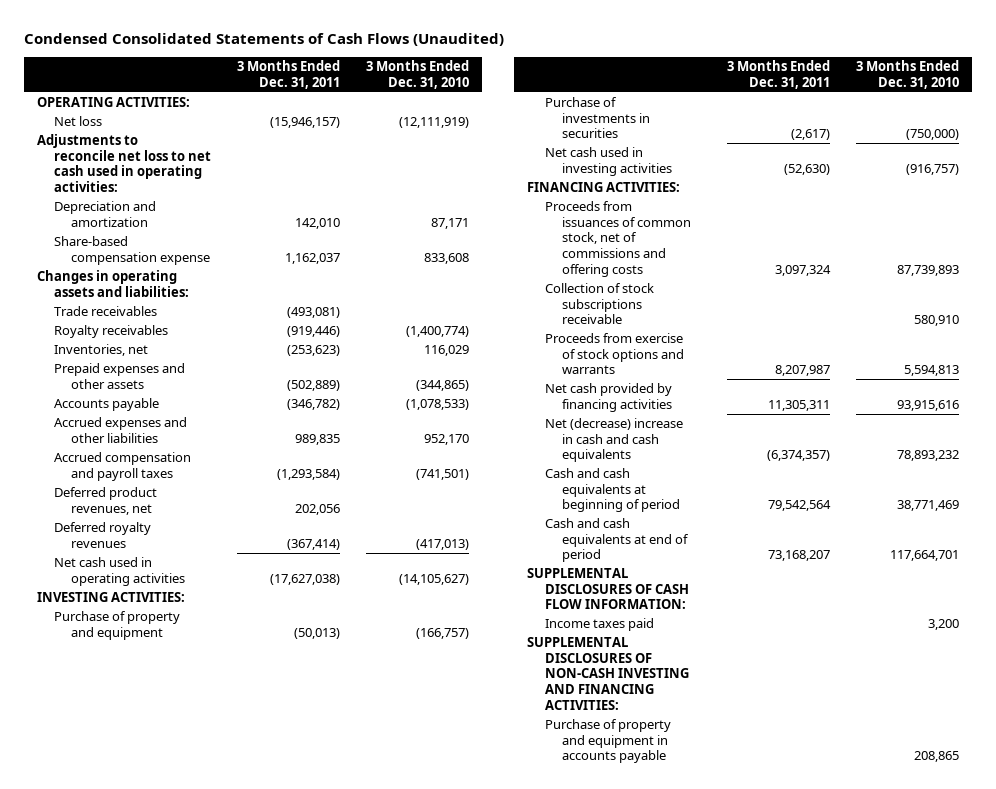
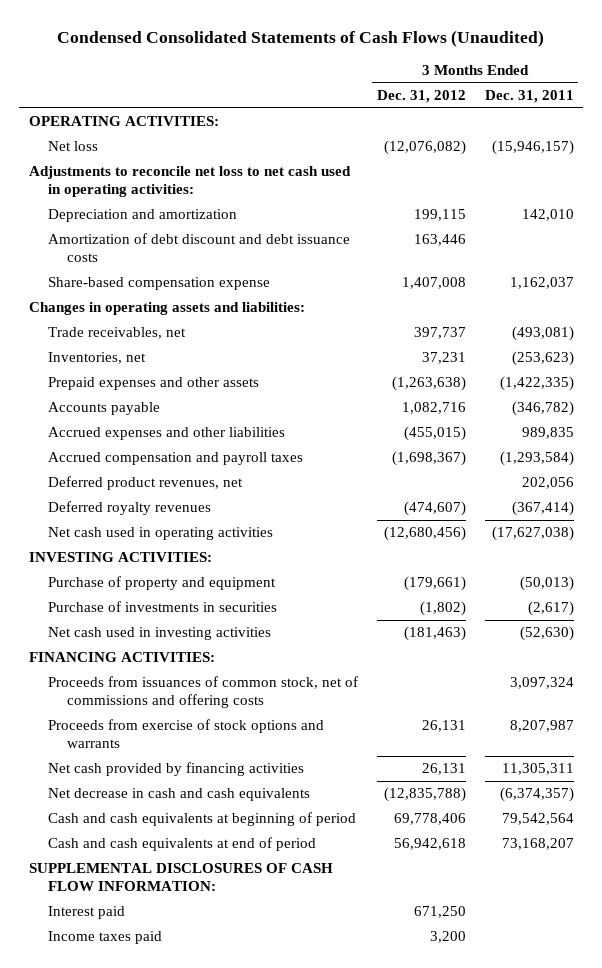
[366,60,470,89] 3 Months Ended Dec. 31, 2010 -> none
none -> [376,90,466,104] Dec. 31, 2012
none -> [47,233,350,263] Amortization of debt discount and debt issuance costs
[54,325,169,339] Royalty receivables -> none
[54,306,158,317] Trade receivables -> [47,327,186,340] Trade receivables, net
[287,379,341,391] (502,889) -> [499,376,574,392] (1,422,335)
[544,283,654,325] Collection of stock subscriptions receivable -> none
[544,418,683,463] Net (decrease) increase in cash and cash equivalents -> [47,788,310,802] Net decrease in cash and cash equivalents
none -> [47,906,125,920] Interest paid
[527,637,689,710] SUPPLEMENTAL DISCLOSURES OF NON-CASH INVESTING AND FINANCING ACTIVITIES: -> none
[544,719,671,764] Purchase of property and equipment in accounts payable -> none

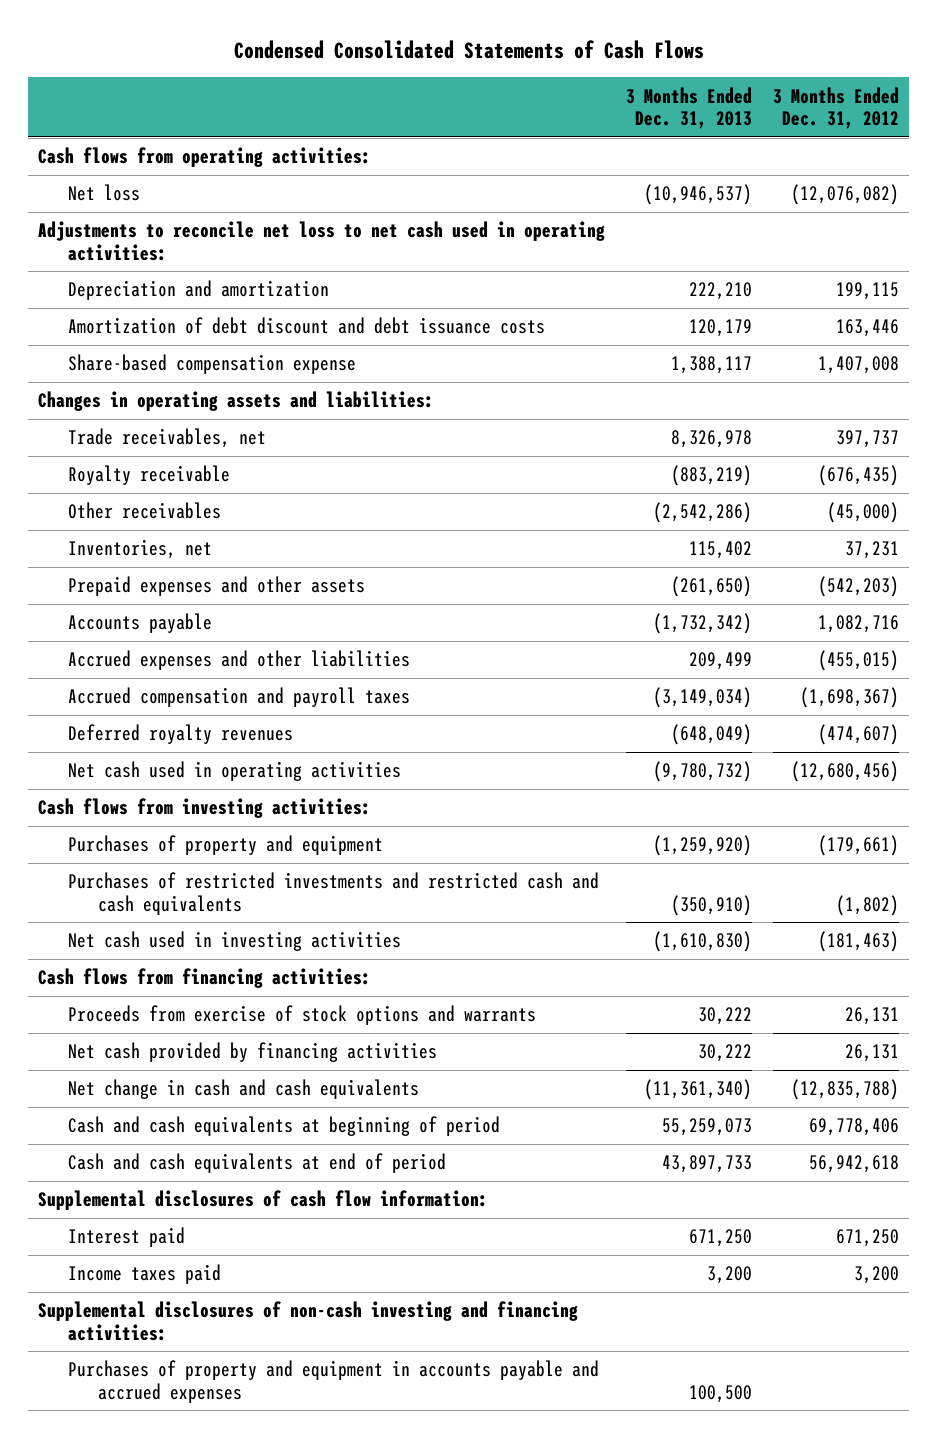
[57,29,545,47] Condensed Consolidated Statements of Cash Flows (Unaudited) -> [233,40,704,60] Condensed Consolidated Statements of Cash Flows
[484,90,574,104] Dec. 31, 2011 -> none
none -> [626,86,753,129] 3 Months Ended Dec. 31, 2013
[28,116,219,127] OPERATING ACTIVITIES: -> [38,147,372,168] Cash flows from operating activities:
none -> [68,465,231,486] Royalty receivable
none -> [68,502,222,520] Other receivables
[391,376,466,392] (1,263,638) -> [817,576,899,598] (542,203)
[47,476,243,491] Deferred product revenues, net -> none
[28,552,212,563] INVESTING ACTIVITIES: -> [38,798,372,819] Cash flows from investing activities:
[47,576,276,591] Purchase of property and equipment -> [68,835,384,856] Purchases of property and equipment
[47,601,277,613] Purchase of investments in securities -> [68,872,600,915] Purchases of restricted investments and restricted cash and cash equivalents
[47,676,358,709] Proceeds from issuances of common stock, net of commissions and offering costs -> none
[28,652,215,663] FINANCING ACTIVITIES: -> [38,968,372,989] Cash flows from financing activities:
[47,788,310,802] Net decrease in cash and cash equivalents -> [68,1079,420,1100] Net change in cash and cash equivalents
[28,863,333,892] SUPPLEMENTAL DISCLOSURES OF CASH FLOW INFORMATION: -> [38,1190,489,1211] Supplemental disclosures of cash flow information:
none -> [38,1301,579,1341] Supplemental disclosures of non-cash investing and financing activities:
none -> [68,1360,600,1403] Purchases of property and equipment in accounts payable and accrued expenses

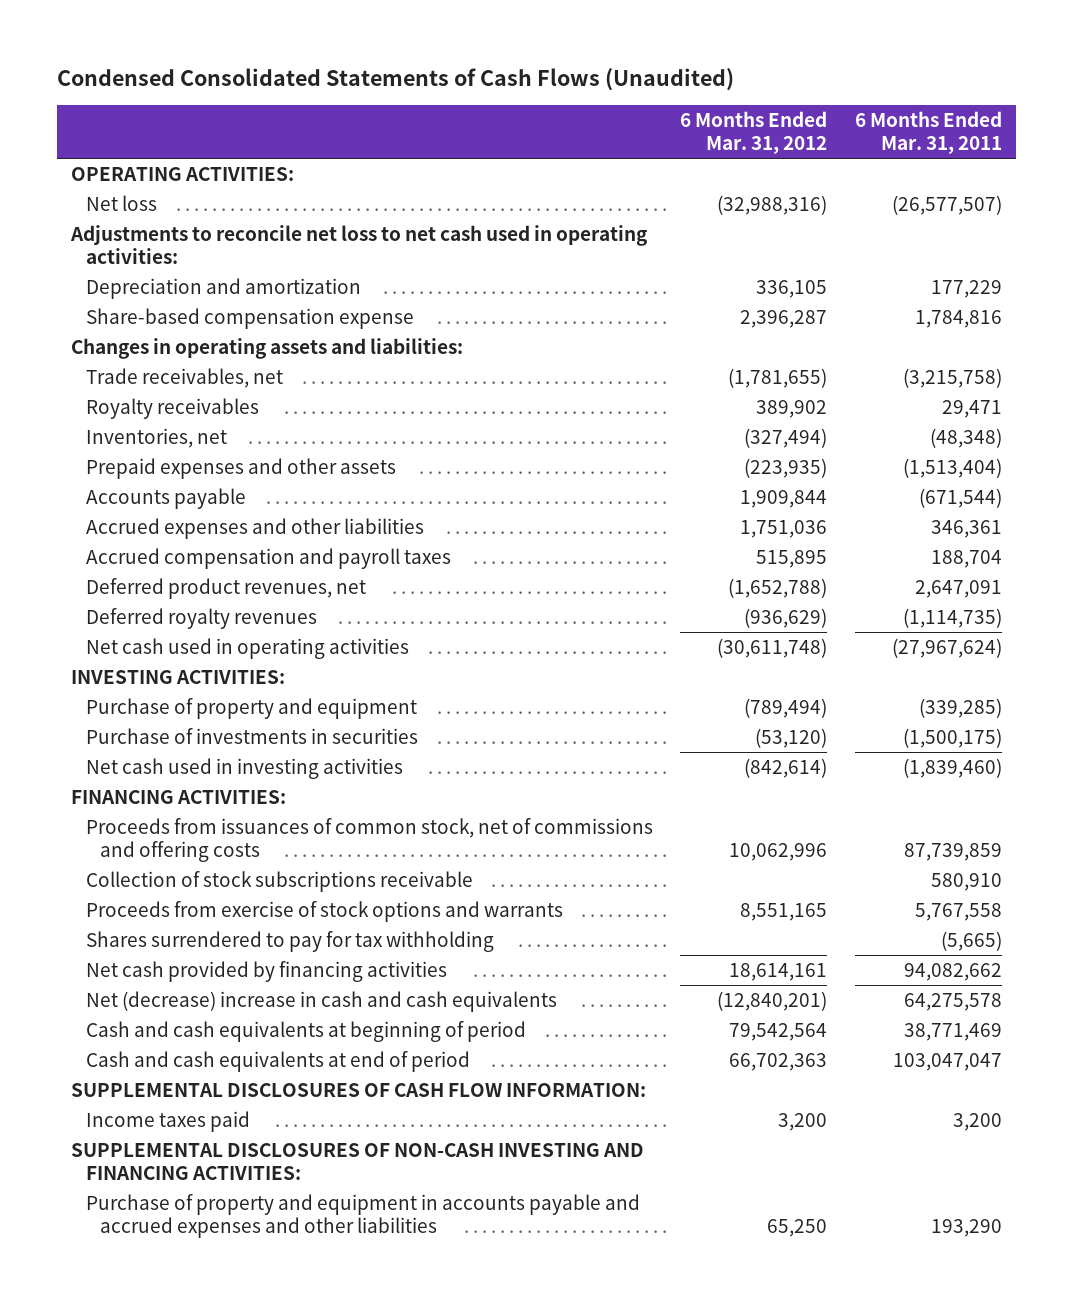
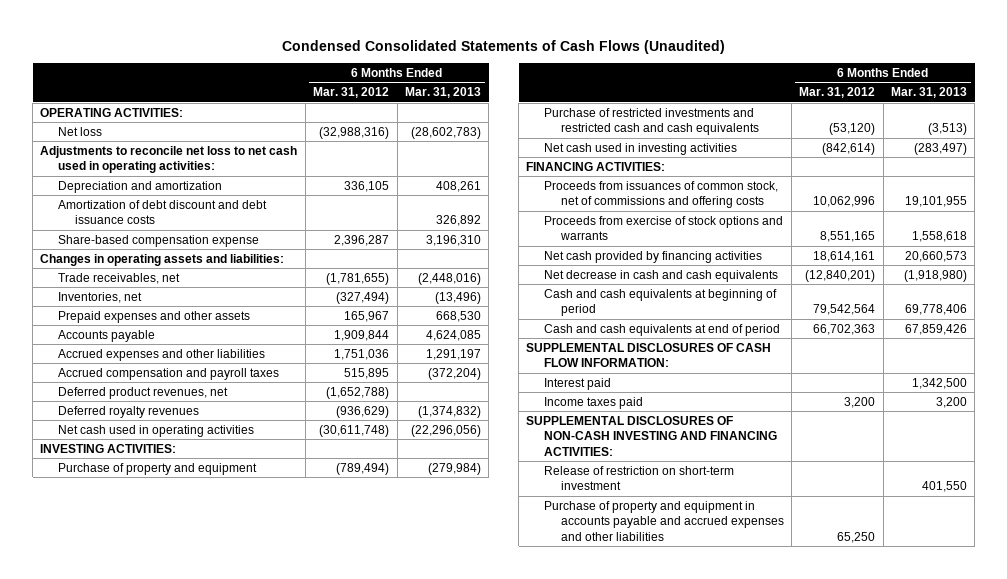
[855,111,1003,155] 6 Months Ended Mar. 31, 2011 -> none
none -> [404,87,481,99] Mar. 31, 2013
none -> [57,199,267,225] Amortization of debt discount and debt issuance costs
[85,397,259,419] Royalty receivables -> none
[744,457,828,478] (223,935) -> [344,310,390,322] 165,967
[85,727,418,744] Purchase of investments in securities -> [543,107,759,136] Purchase of restricted investments and restricted cash and cash equivalents
[85,870,473,892] Collection of stock subscriptions receivable -> none
[85,930,494,952] Shares surrendered to pay for tax withholding -> none
[85,990,557,1012] Net (decrease) increase in cash and cash equivalents -> [543,269,778,282] Net decrease in cash and cash equivalents
none -> [543,377,611,390] Interest paid
none -> [543,465,734,491] Release of restriction on short-term investment

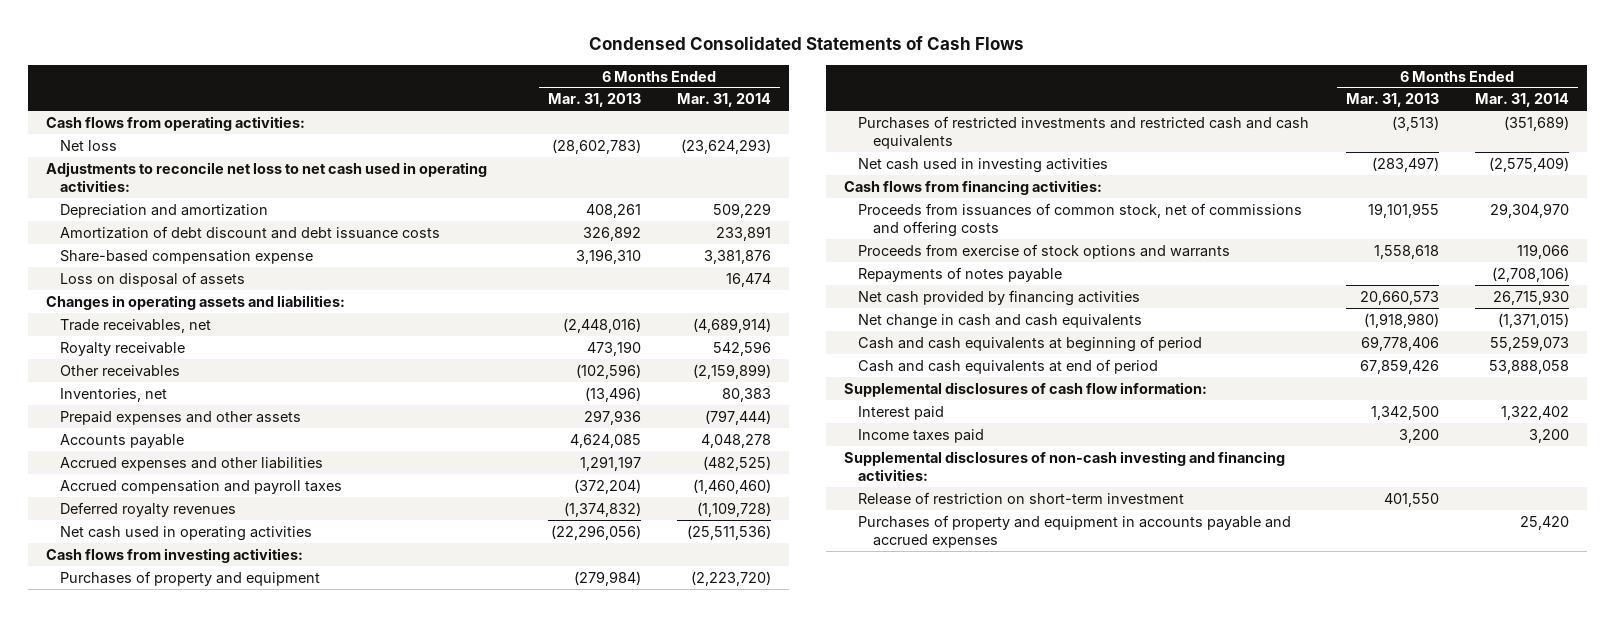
[281,40,725,55] Condensed Consolidated Statements of Cash Flows (Unaudited) -> [589,36,1025,51] Condensed Consolidated Statements of Cash Flows
[313,87,390,99] Mar. 31, 2012 -> none
none -> [677,93,772,108] Mar. 31, 2014
[40,107,184,117] OPERATING ACTIVITIES: -> [45,115,305,131] Cash flows from operating activities:
none -> [60,271,246,287] Loss on disposal of assets
none -> [60,341,186,356] Royalty receivable
none -> [60,364,181,377] Other receivables
[435,310,481,322] 668,530 -> [583,409,641,425] 297,936
[57,386,228,399] Deferred product revenues, net -> none
[40,443,177,453] INVESTING ACTIVITIES: -> [45,547,303,563] Cash flows from investing activities:
[57,462,257,475] Purchase of property and equipment -> [60,570,321,586] Purchases of property and equipment
[543,107,759,136] Purchase of restricted investments and restricted cash and cash equivalents -> [858,115,1310,150] Purchases of restricted investments and restricted cash and cash equivalents
[526,161,666,171] FINANCING ACTIVITIES: -> [843,179,1102,195] Cash flows from financing activities:
none -> [858,266,1063,282] Repayments of notes payable
[543,269,778,282] Net decrease in cash and cash equivalents -> [858,313,1143,329] Net change in cash and cash equivalents
[526,342,772,368] SUPPLEMENTAL DISCLOSURES OF CASH FLOW INFORMATION: -> [843,381,1207,397] Supplemental disclosures of cash flow information:
[526,415,777,456] SUPPLEMENTAL DISCLOSURES OF NON-CASH INVESTING AND FINANCING ACTIVITIES: -> [843,450,1285,482] Supplemental disclosures of non-cash investing and financing activities:
[543,500,784,541] Purchase of property and equipment in accounts payable and accrued expenses and other liabilities -> [858,514,1292,549] Purchases of property and equipment in accounts payable and accrued expenses

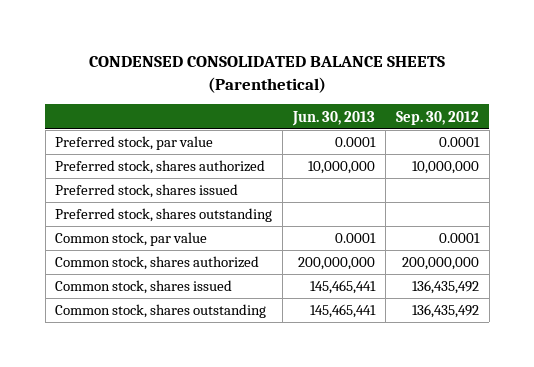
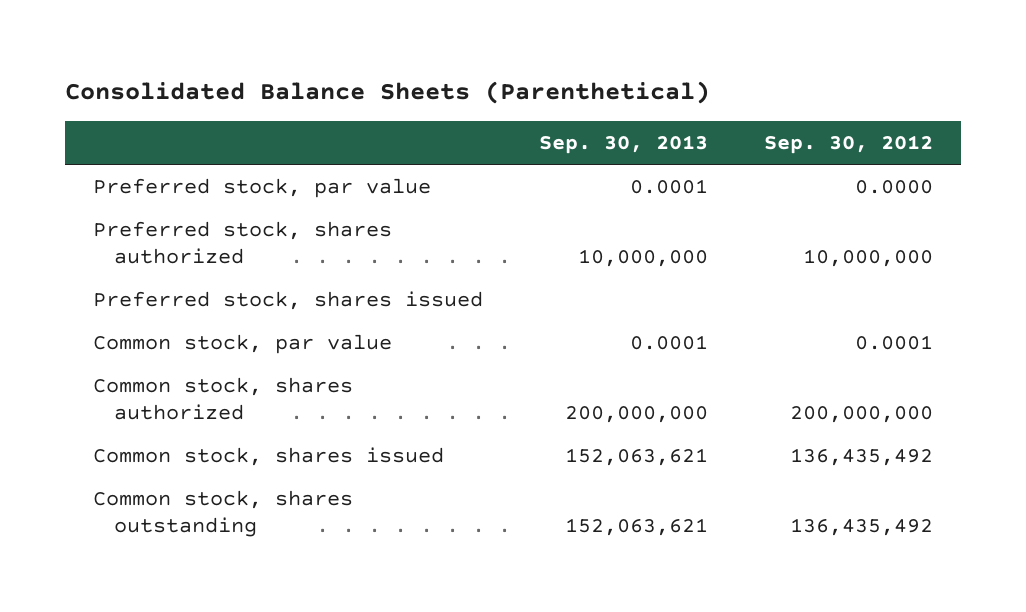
[89,56,446,93] CONDENSED CONSOLIDATED BALANCE SHEETS (Parenthetical) -> [64,80,710,104] Consolidated Balance Sheets (Parenthetical)
[292,110,376,126] Jun. 30, 2013 -> none
none -> [539,135,709,155] Sep. 30, 2013
[438,137,480,148] 0.0001 -> [855,180,934,195] 0.0000
[55,208,273,223] Preferred stock, shares outstanding -> none

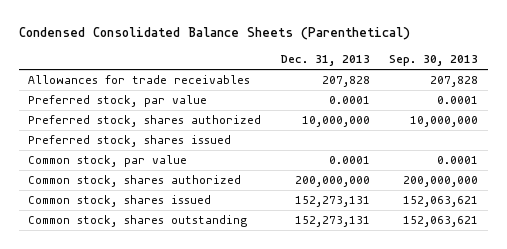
[64,80,710,104] Consolidated Balance Sheets (Parenthetical) -> [18,27,410,41] Condensed Consolidated Balance Sheets (Parenthetical)
[764,135,934,155] Sep. 30, 2012 -> none
none -> [280,55,370,67] Dec. 31, 2013
none -> [28,75,251,85] Allowances for trade receivables

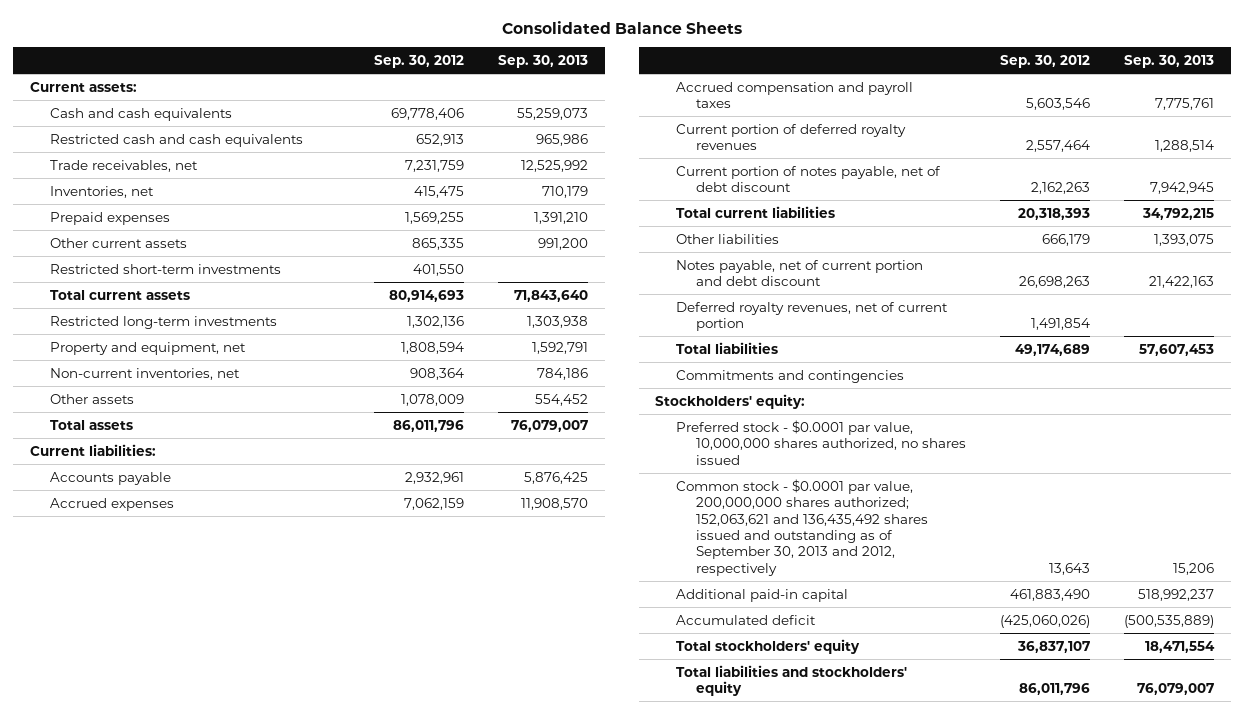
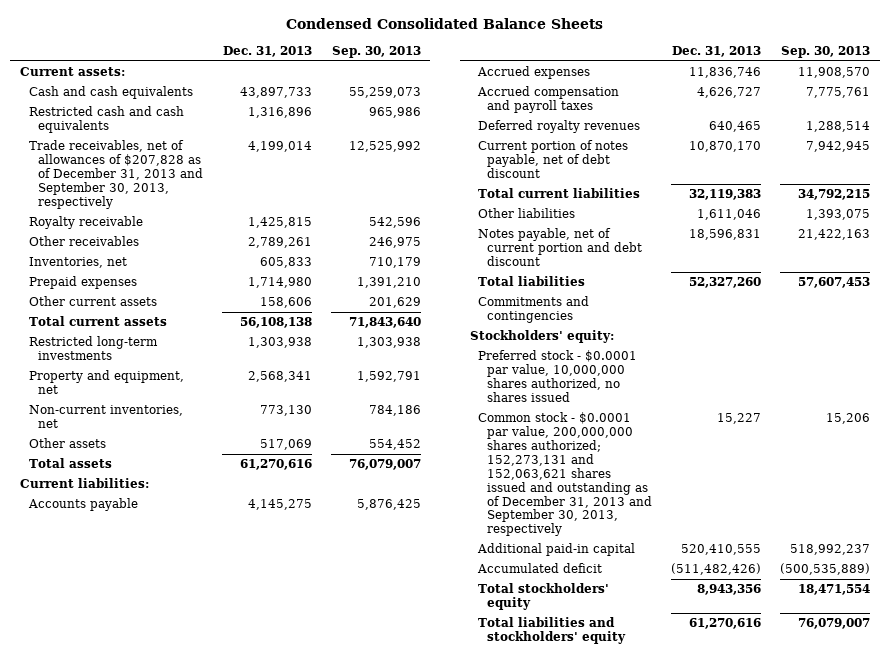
[501,20,742,34] Consolidated Balance Sheets -> [286,17,604,29] Condensed Consolidated Balance Sheets
[374,54,465,68] Sep. 30, 2012 -> none
none -> [222,46,312,58] Dec. 31, 2013
[50,159,199,172] Trade receivables, net -> [28,140,203,209] Trade receivables, net of allowances of $207,828 as of December 31, 2013 and September 30, 2013, respectively
none -> [28,216,143,230] Royalty receivable
none -> [28,236,139,247] Other receivables
[50,263,282,274] Restricted short-term investments -> none
[538,237,589,250] 991,200 -> [368,297,421,309] 201,629
[675,123,906,151] Current portion of deferred royalty revenues -> [478,120,641,134] Deferred royalty revenues
[675,301,948,332] Deferred royalty revenues, net of current portion -> none
[675,478,929,576] Common stock - $0.0001 par value, 200,000,000 shares authorized; 152,063,621 and 136,435,492 shares issued and outstanding as of September 30, 2013 and 2012, respectively -> [478,412,653,537] Common stock - $0.0001 par value, 200,000,000 shares authorized; 152,273,131 and 152,063,621 shares issued and outstanding as of December 31, 2013 and September 30, 2013, respectively

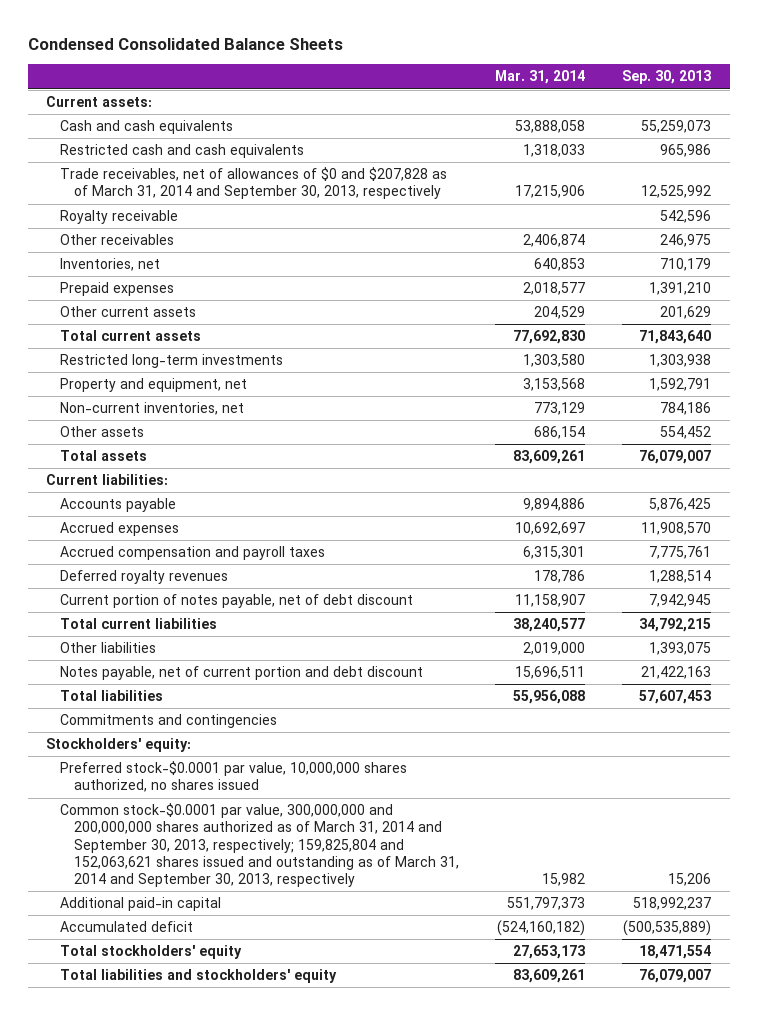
[222,46,312,58] Dec. 31, 2013 -> none
none -> [495,70,586,85] Mar. 31, 2014
[28,140,203,209] Trade receivables, net of allowances of $207,828 as of December 31, 2013 and September 30, 2013, respectively -> [59,167,447,200] Trade receivables, net of allowances of $0 and $207,828 as of March 31, 2014 and September 30, 2013, respectively
[478,350,638,402] Preferred stock - $0.0001 par value, 10,000,000 shares authorized, no shares issued -> [59,761,407,793] Preferred stock-$0.0001 par value, 10,000,000 shares authorized, no shares issued
[478,412,653,537] Common stock - $0.0001 par value, 200,000,000 shares authorized; 152,273,131 and 152,063,621 shares issued and outstanding as of December 31, 2013 and September 30, 2013, respectively -> [59,803,459,888] Common stock-$0.0001 par value, 300,000,000 and 200,000,000 shares authorized as of March 31, 2014 and September 30, 2013, respectively; 159,825,804 and 152,063,621 shares issued and outstanding as of March 31, 2014 and September 30, 2013, respectively

